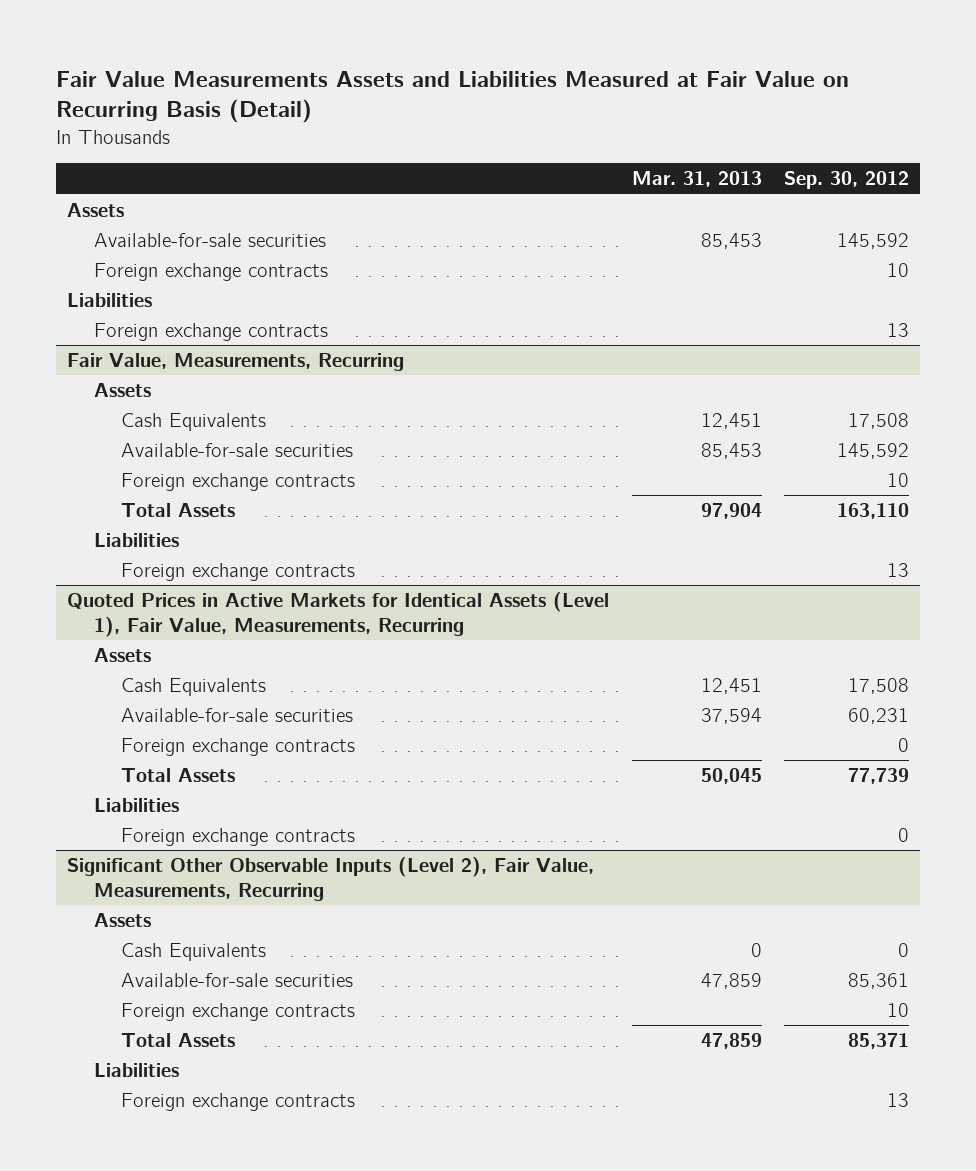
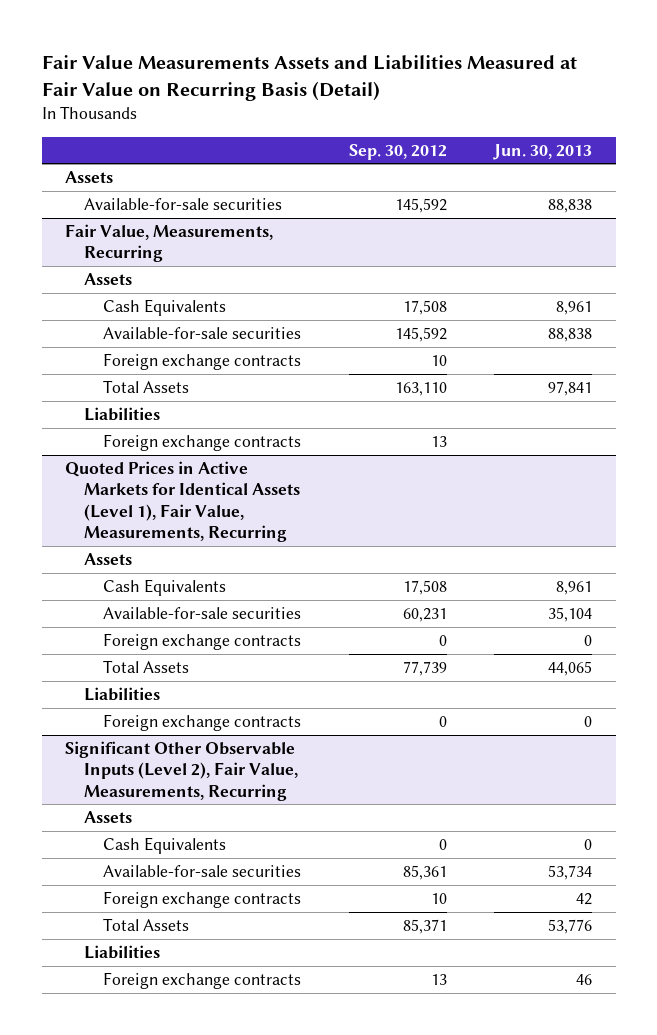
[631,171,762,188] Mar. 31, 2013 -> none
none -> [493,143,593,160] Jun. 30, 2013
[93,262,328,281] Foreign exchange contracts -> none
[67,292,153,307] Liabilities -> none
[93,322,328,341] Foreign exchange contracts -> none

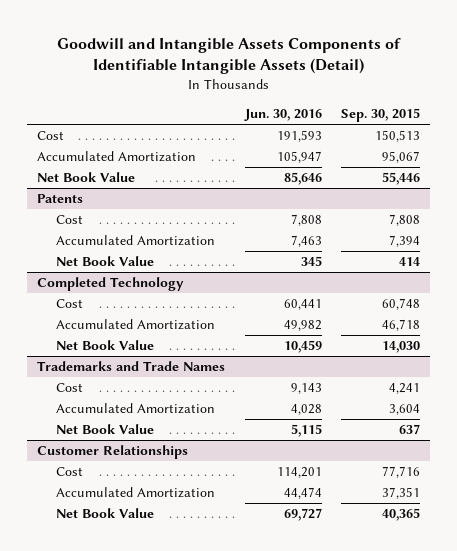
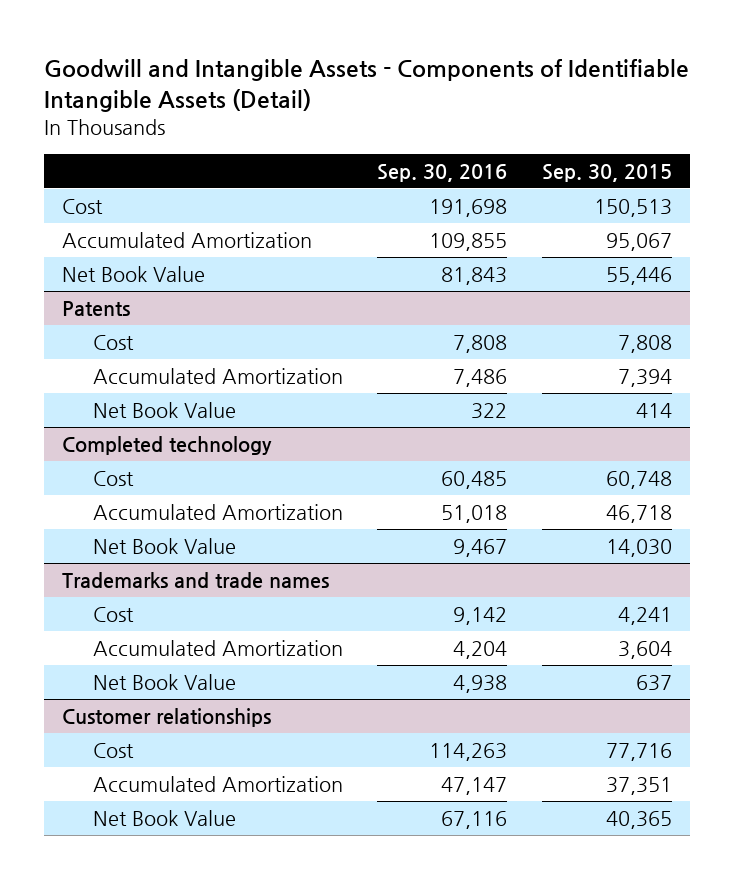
[56,37,401,75] Goodwill and Intangible Assets Components of Identifiable Intangible Assets (Detail) -> [44,58,690,112] Goodwill and Intangible Assets - Components of Identifiable Intangible Assets (Detail)
[243,109,322,122] Jun. 30, 2016 -> none
none -> [377,163,508,182] Sep. 30, 2016
[37,276,185,291] Completed Technology -> [61,436,272,456] Completed technology
[37,360,226,371] Trademarks and Trade Names -> [61,572,329,589] Trademarks and trade names
[37,444,189,459] Customer Relationships -> [61,708,271,728] Customer relationships

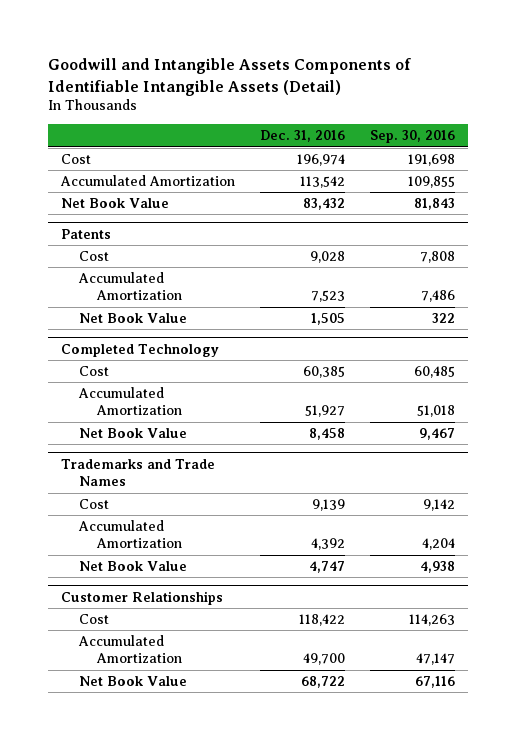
[44,58,690,112] Goodwill and Intangible Assets - Components of Identifiable Intangible Assets (Detail) -> [48,57,412,96] Goodwill and Intangible Assets Components of Identifiable Intangible Assets (Detail)
[542,163,673,182] Sep. 30, 2015 -> none
none -> [259,130,345,143] Dec. 31, 2016
[61,436,272,456] Completed technology -> [60,343,219,357] Completed Technology
[61,572,329,589] Trademarks and trade names -> [60,458,215,487] Trademarks and Trade Names
[61,708,271,728] Customer relationships -> [60,590,223,605] Customer Relationships

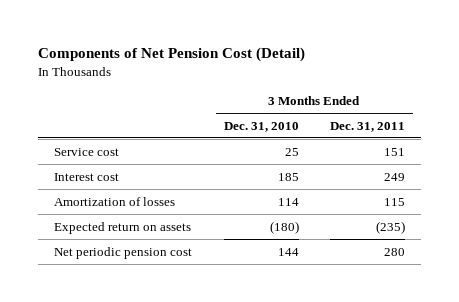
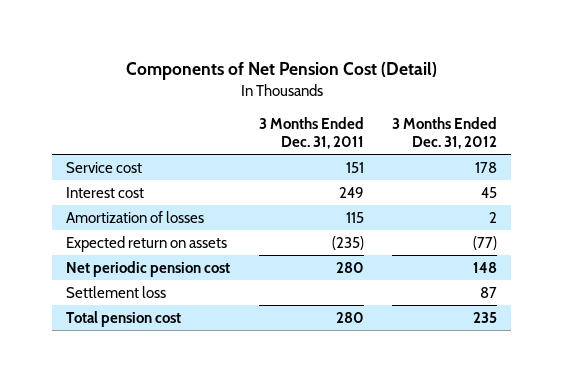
[223,121,299,132] Dec. 31, 2010 -> none
none -> [392,116,498,150] 3 Months Ended Dec. 31, 2012
none -> [66,285,167,298] Settlement loss
none -> [66,310,182,327] Total pension cost

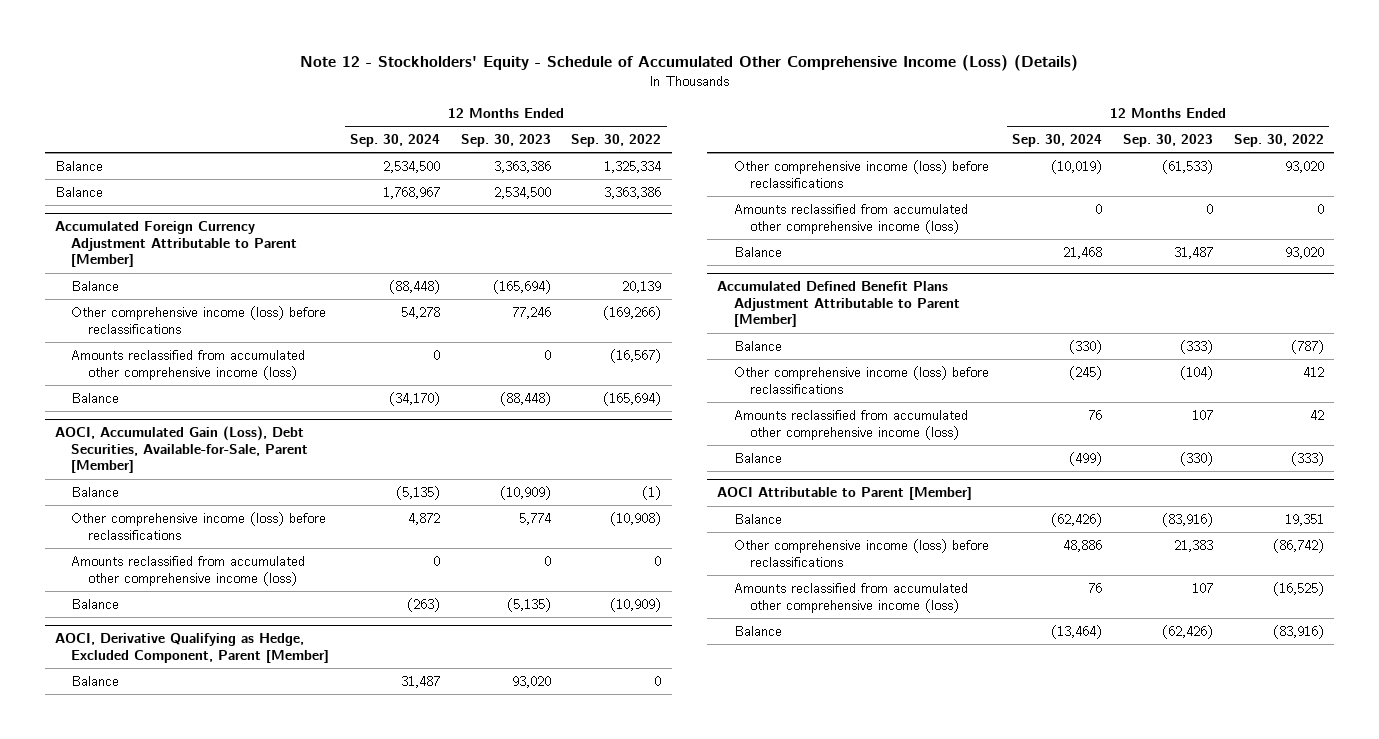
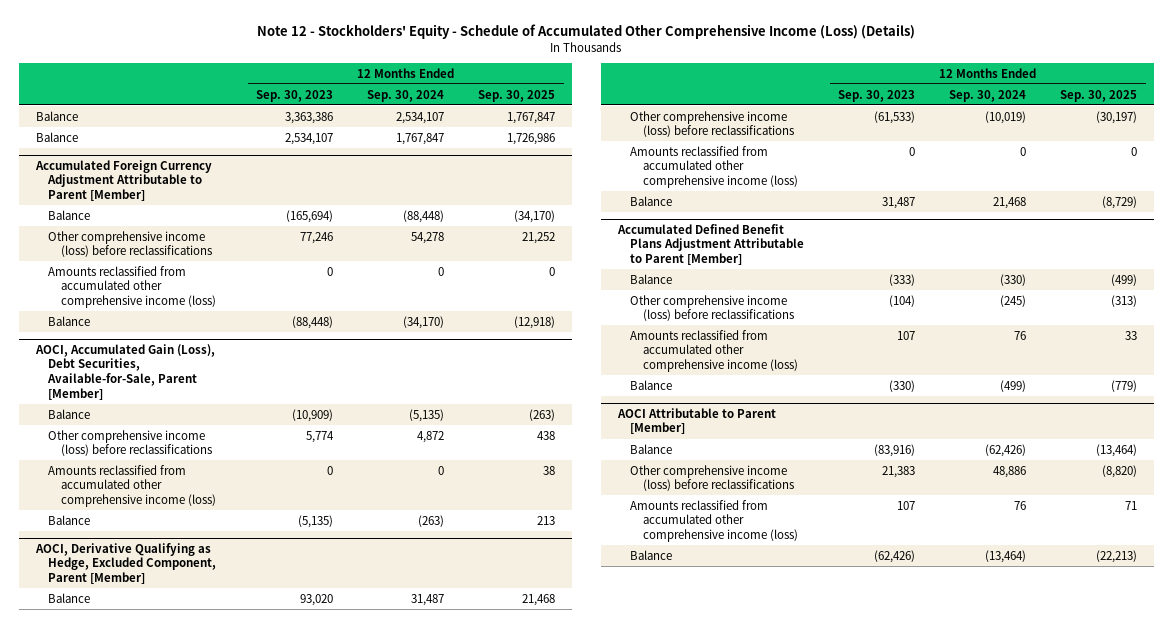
[571,134,662,148] Sep. 30, 2022 -> none
none -> [478,89,556,102] Sep. 30, 2025
[383,161,441,174] 2,534,500 -> [396,111,445,124] 2,534,107
[383,187,441,200] 1,768,967 -> [396,132,445,145] 1,767,847
[493,187,551,200] 2,534,500 -> [285,132,334,145] 2,534,107

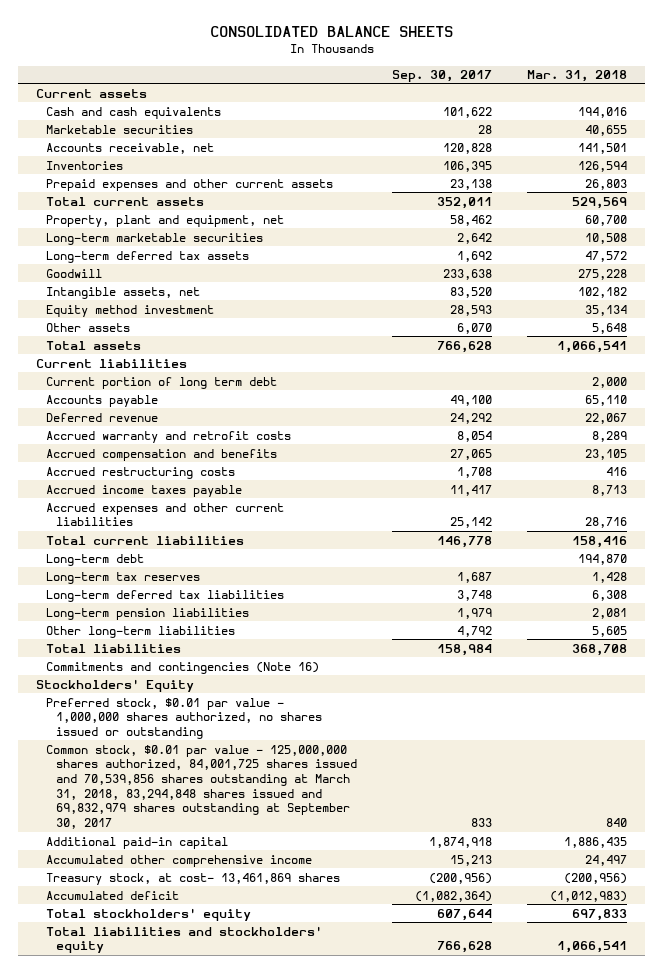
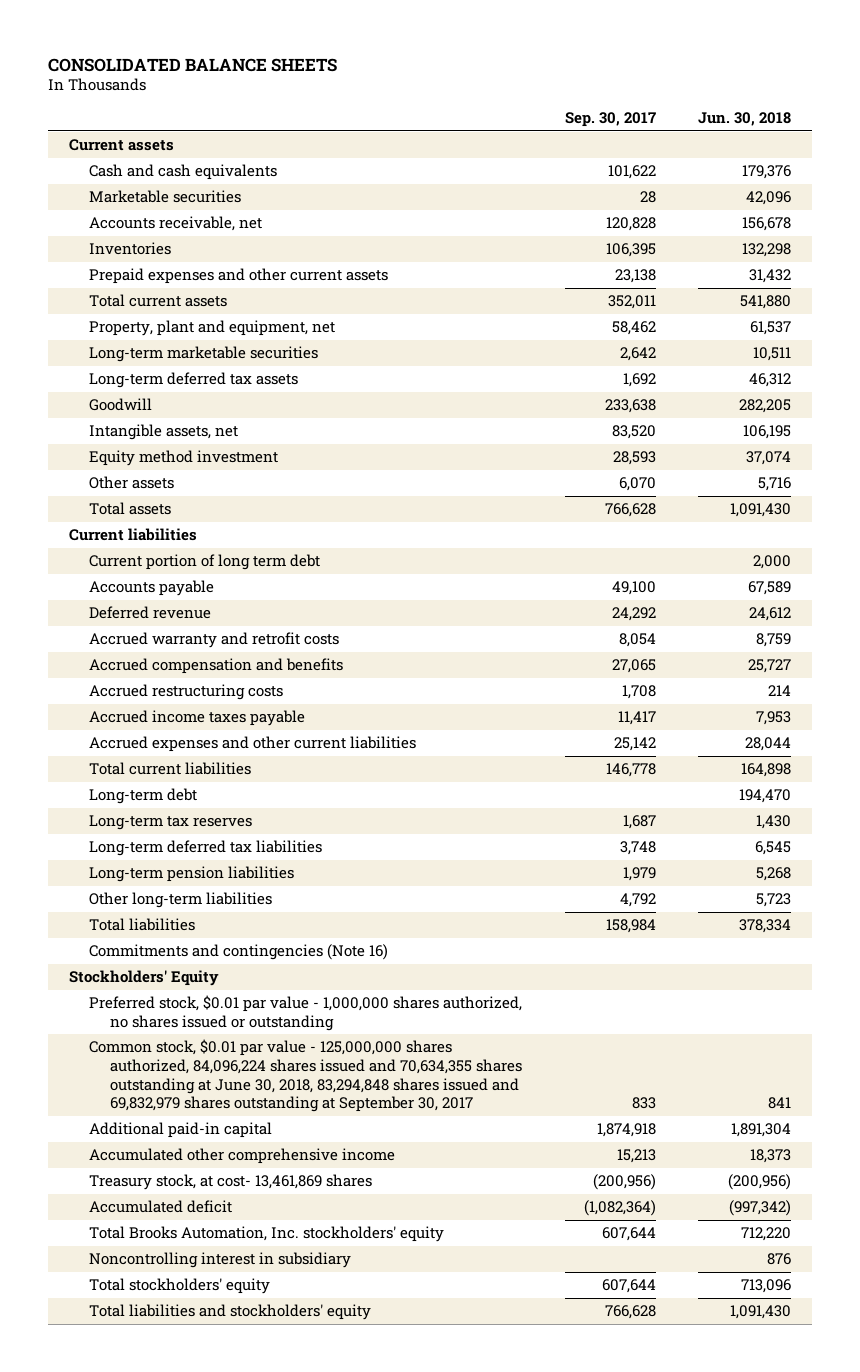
[527,70,628,83] Mar. 31, 2018 -> none
none -> [698,112,792,127] Jun. 30, 2018
[45,744,357,830] Common stock, $0.01 par value - 125,000,000 shares authorized, 84,001,725 shares issued and 70,539,856 shares outstanding at March 31, 2018, 83,294,848 shares issued and 69,832,979 shares outstanding at September 30, 2017 -> [89,1039,522,1113] Common stock, $0.01 par value - 125,000,000 shares authorized, 84,096,224 shares issued and 70,634,355 shares outstanding at June 30, 2018, 83,294,848 shares issued and 69,832,979 shares outstanding at September 30, 2017
none -> [89,1226,445,1243] Total Brooks Automation, Inc. stockholders' equity
none -> [89,1252,352,1269] Noncontrolling interest in subsidiary

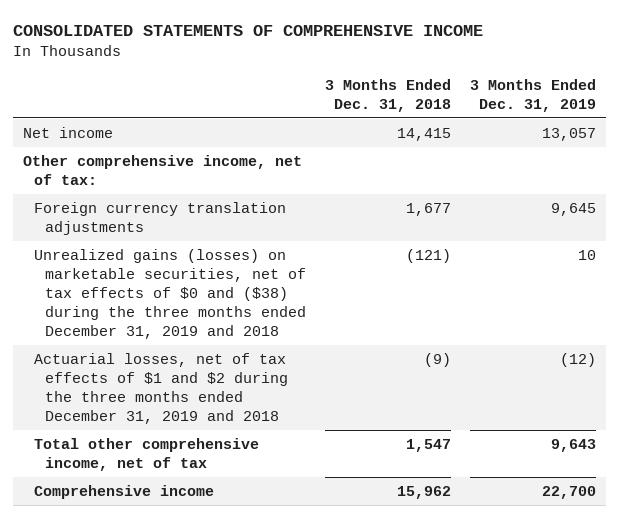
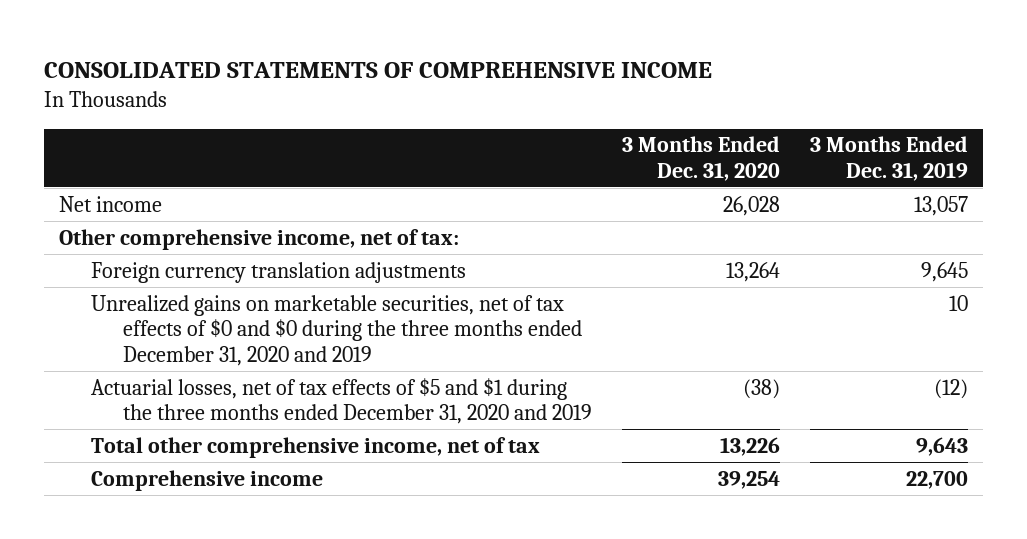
[325,78,452,112] 3 Months Ended Dec. 31, 2018 -> none
none -> [621,136,780,181] 3 Months Ended Dec. 31, 2020
[33,248,307,339] Unrealized gains (losses) on marketable securities, net of tax effects of $0 and ($38) during the three months ended December 31, 2019 and 2018 -> [90,294,582,366] Unrealized gains on marketable securities, net of tax effects of $0 and $0 during the three months ended December 31, 2020 and 2019
[33,352,289,424] Actuarial losses, net of tax effects of $1 and $2 during the three months ended December 31, 2019 and 2018 -> [90,377,592,425] Actuarial losses, net of tax effects of $5 and $1 during the three months ended December 31, 2020 and 2019

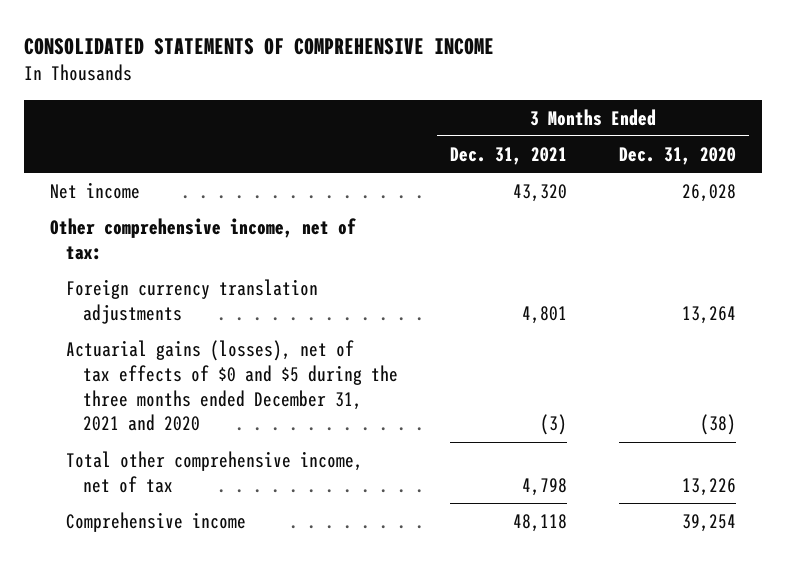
[809,136,968,181] 3 Months Ended Dec. 31, 2019 -> none
none -> [450,146,568,165] Dec. 31, 2021
[90,294,582,366] Unrealized gains on marketable securities, net of tax effects of $0 and $0 during the three months ended December 31, 2020 and 2019 -> none
[90,377,592,425] Actuarial losses, net of tax effects of $5 and $1 during the three months ended December 31, 2020 and 2019 -> [66,339,399,432] Actuarial gains (losses), net of tax effects of $0 and $5 during the three months ended December 31, 2021 and 2020

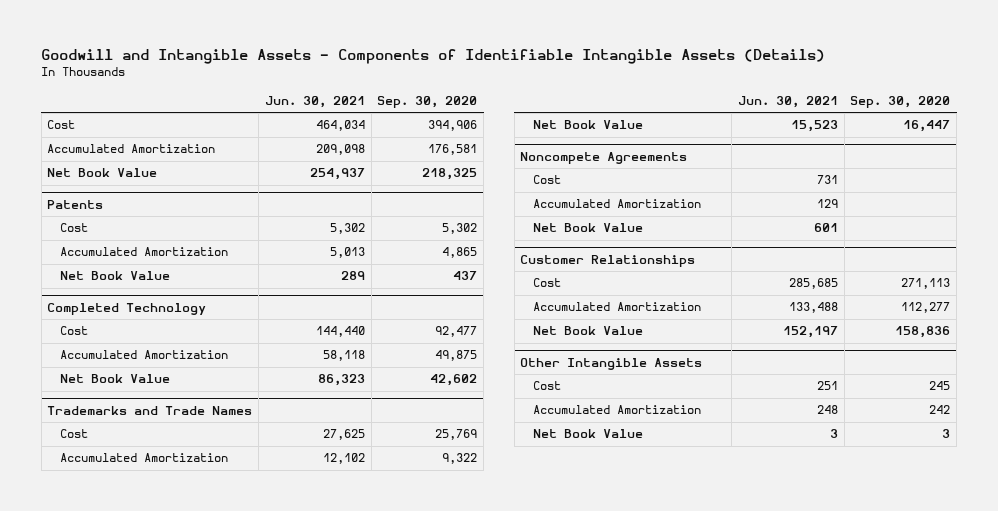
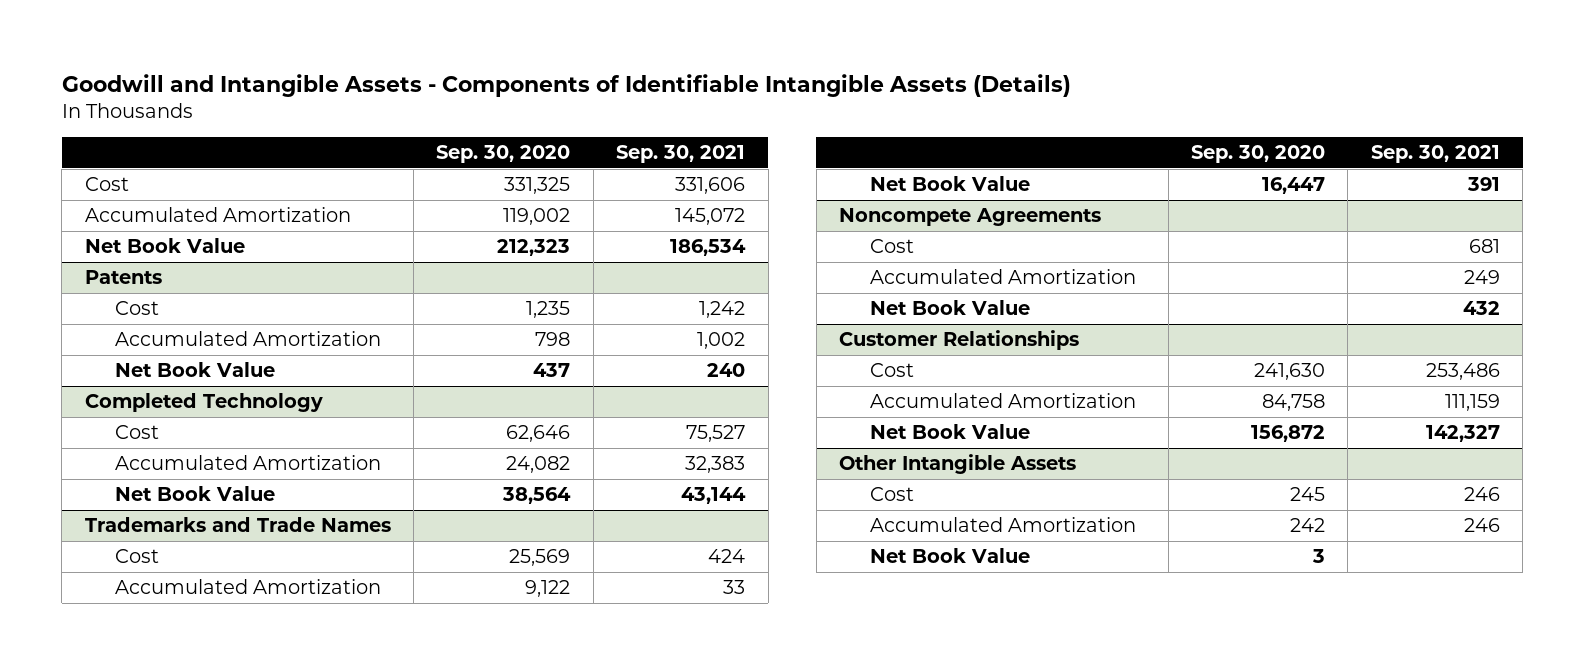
[264,96,365,109] Jun. 30, 2021 -> none
none -> [616,145,746,164] Sep. 30, 2021
[428,120,478,132] 394,906 -> [504,177,571,195] 331,325
[428,144,478,156] 176,581 -> [503,208,571,226] 119,002
[422,168,478,181] 218,325 -> [497,239,571,257] 212,323
[442,223,478,235] 5,302 -> [526,301,571,319] 1,235
[442,247,478,259] 4,865 -> [535,332,571,347] 798
[435,326,478,338] 92,477 -> [506,425,571,443] 62,646
[435,350,478,362] 49,875 -> [506,456,571,474] 24,082
[430,374,478,387] 42,602 -> [502,487,572,505] 38,564
[435,429,478,441] 25,769 -> [509,549,571,567] 25,569
[442,453,478,465] 9,322 -> [525,580,571,598] 9,122
[901,278,951,290] 271,113 -> [1254,363,1326,381] 241,630
[901,302,951,314] 112,277 -> [1262,394,1326,412] 84,758
[895,326,951,339] 158,836 -> [1251,425,1326,443] 156,872

